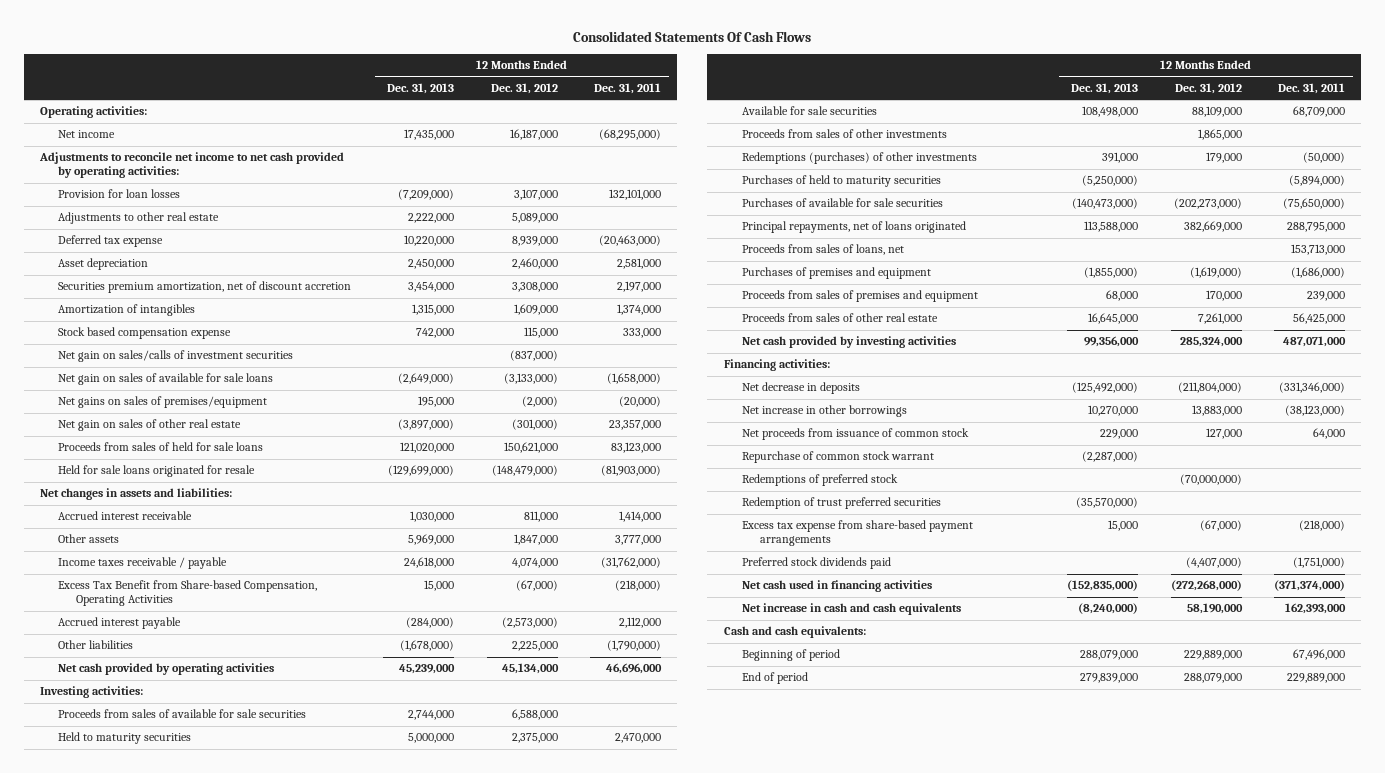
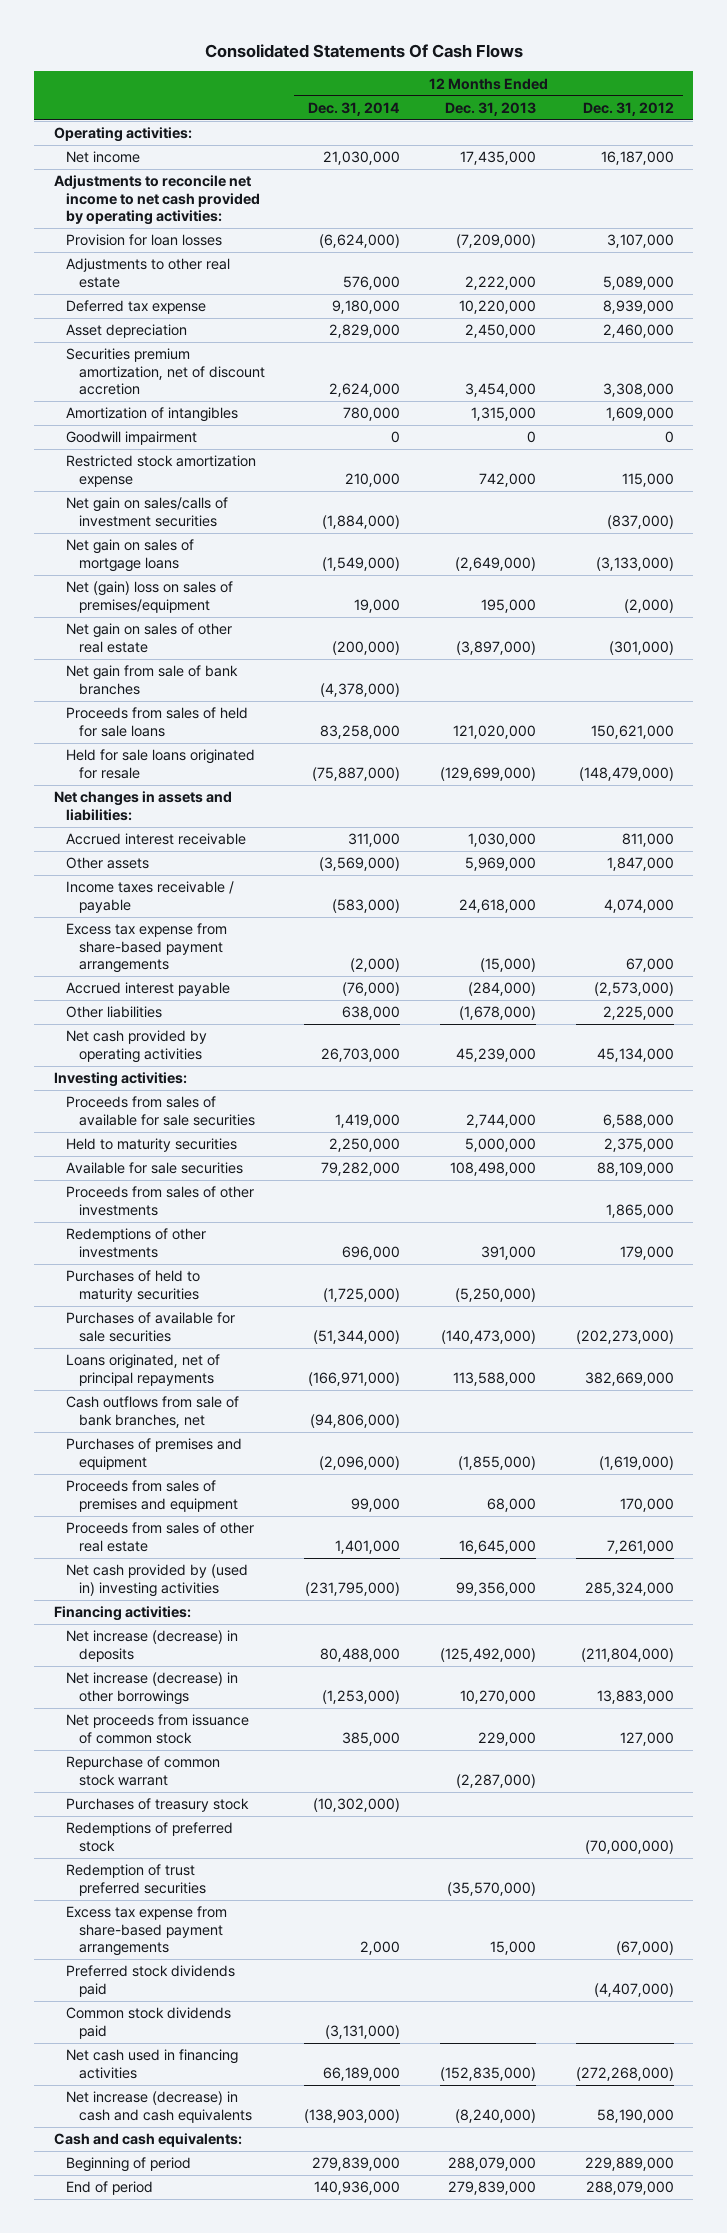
[594,82,662,94] Dec. 31, 2011 -> none
none -> [308,101,401,116] Dec. 31, 2014
none -> [66,431,198,446] Goodwill impairment
[57,327,231,340] Stock based compensation expense -> [66,455,257,487] Restricted stock amortization expense
[57,373,273,386] Net gain on sales of available for sale loans -> [66,539,195,572] Net gain on sales of mortgage loans
[57,396,267,409] Net gains on sales of premises/equipment -> [66,581,234,613] Net (gain) loss on sales of premises/equipment
none -> [66,665,239,695] Net gain from sale of bank branches
[57,580,317,607] Excess Tax Benefit from Share-based Compensation, Operating Activities -> [66,923,228,974] Excess tax expense from share-based payment arrangements
[424,580,455,592] 15,000 -> [479,958,536,973] (15,000)
[515,580,558,592] (67,000) -> [625,958,674,973] 67,000
[741,152,977,165] Redemptions (purchases) of other investments -> [66,1228,207,1258] Redemptions of other investments
[741,244,904,256] Proceeds from sales of loans, net -> none
[741,221,966,234] Principal repayments, net of loans originated -> [66,1354,221,1386] Loans originated, net of principal repayments
none -> [66,1396,240,1428] Cash outflows from sale of bank branches, net
[741,336,956,349] Net cash provided by investing activities -> [66,1564,249,1597] Net cash provided by (used in) investing activities
[741,382,860,395] Net decrease in deposits -> [66,1630,239,1662] Net increase (decrease) in deposits
[741,405,907,418] Net increase in other borrowings -> [66,1672,239,1705] Net increase (decrease) in other borrowings
none -> [66,1798,250,1813] Purchases of treasury stock
none -> [66,2007,232,2039] Common stock dividends paid
[741,603,961,616] Net increase in cash and cash equivalents -> [66,2091,252,2123] Net increase (decrease) in cash and cash equivalents

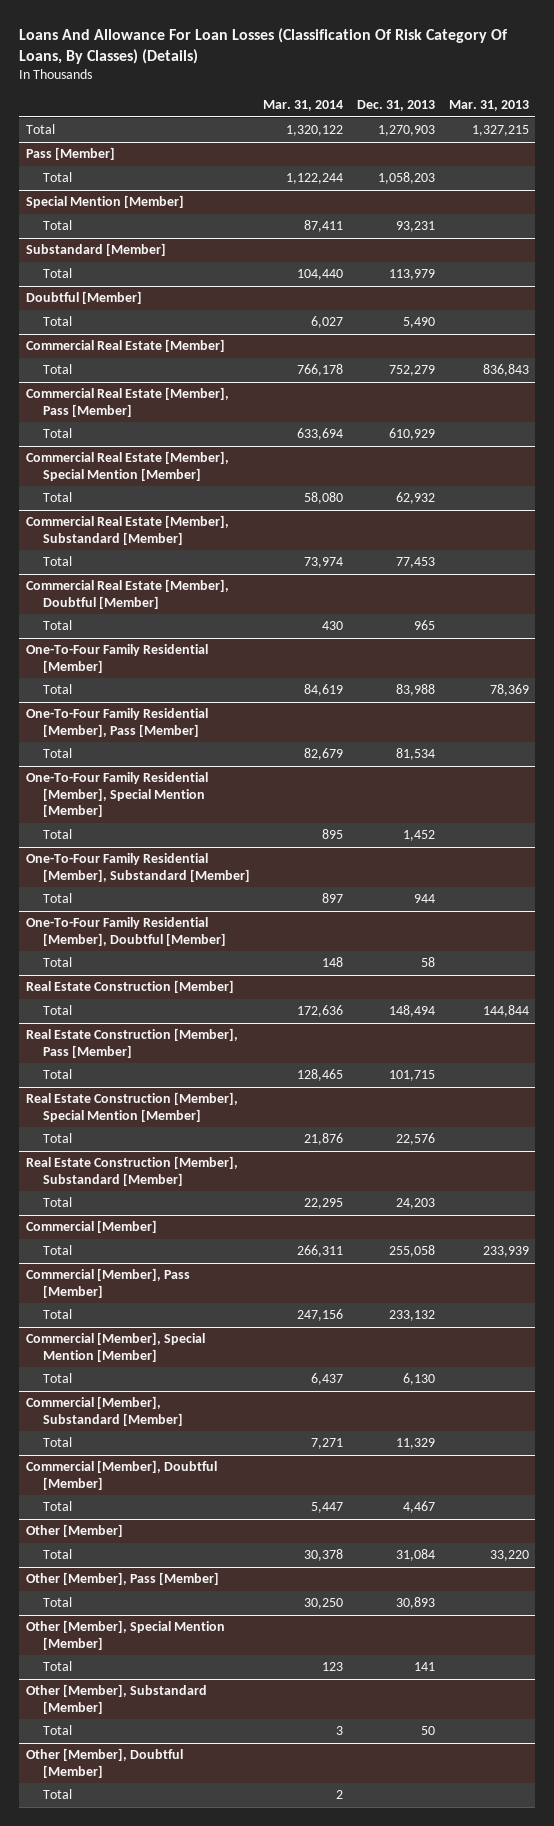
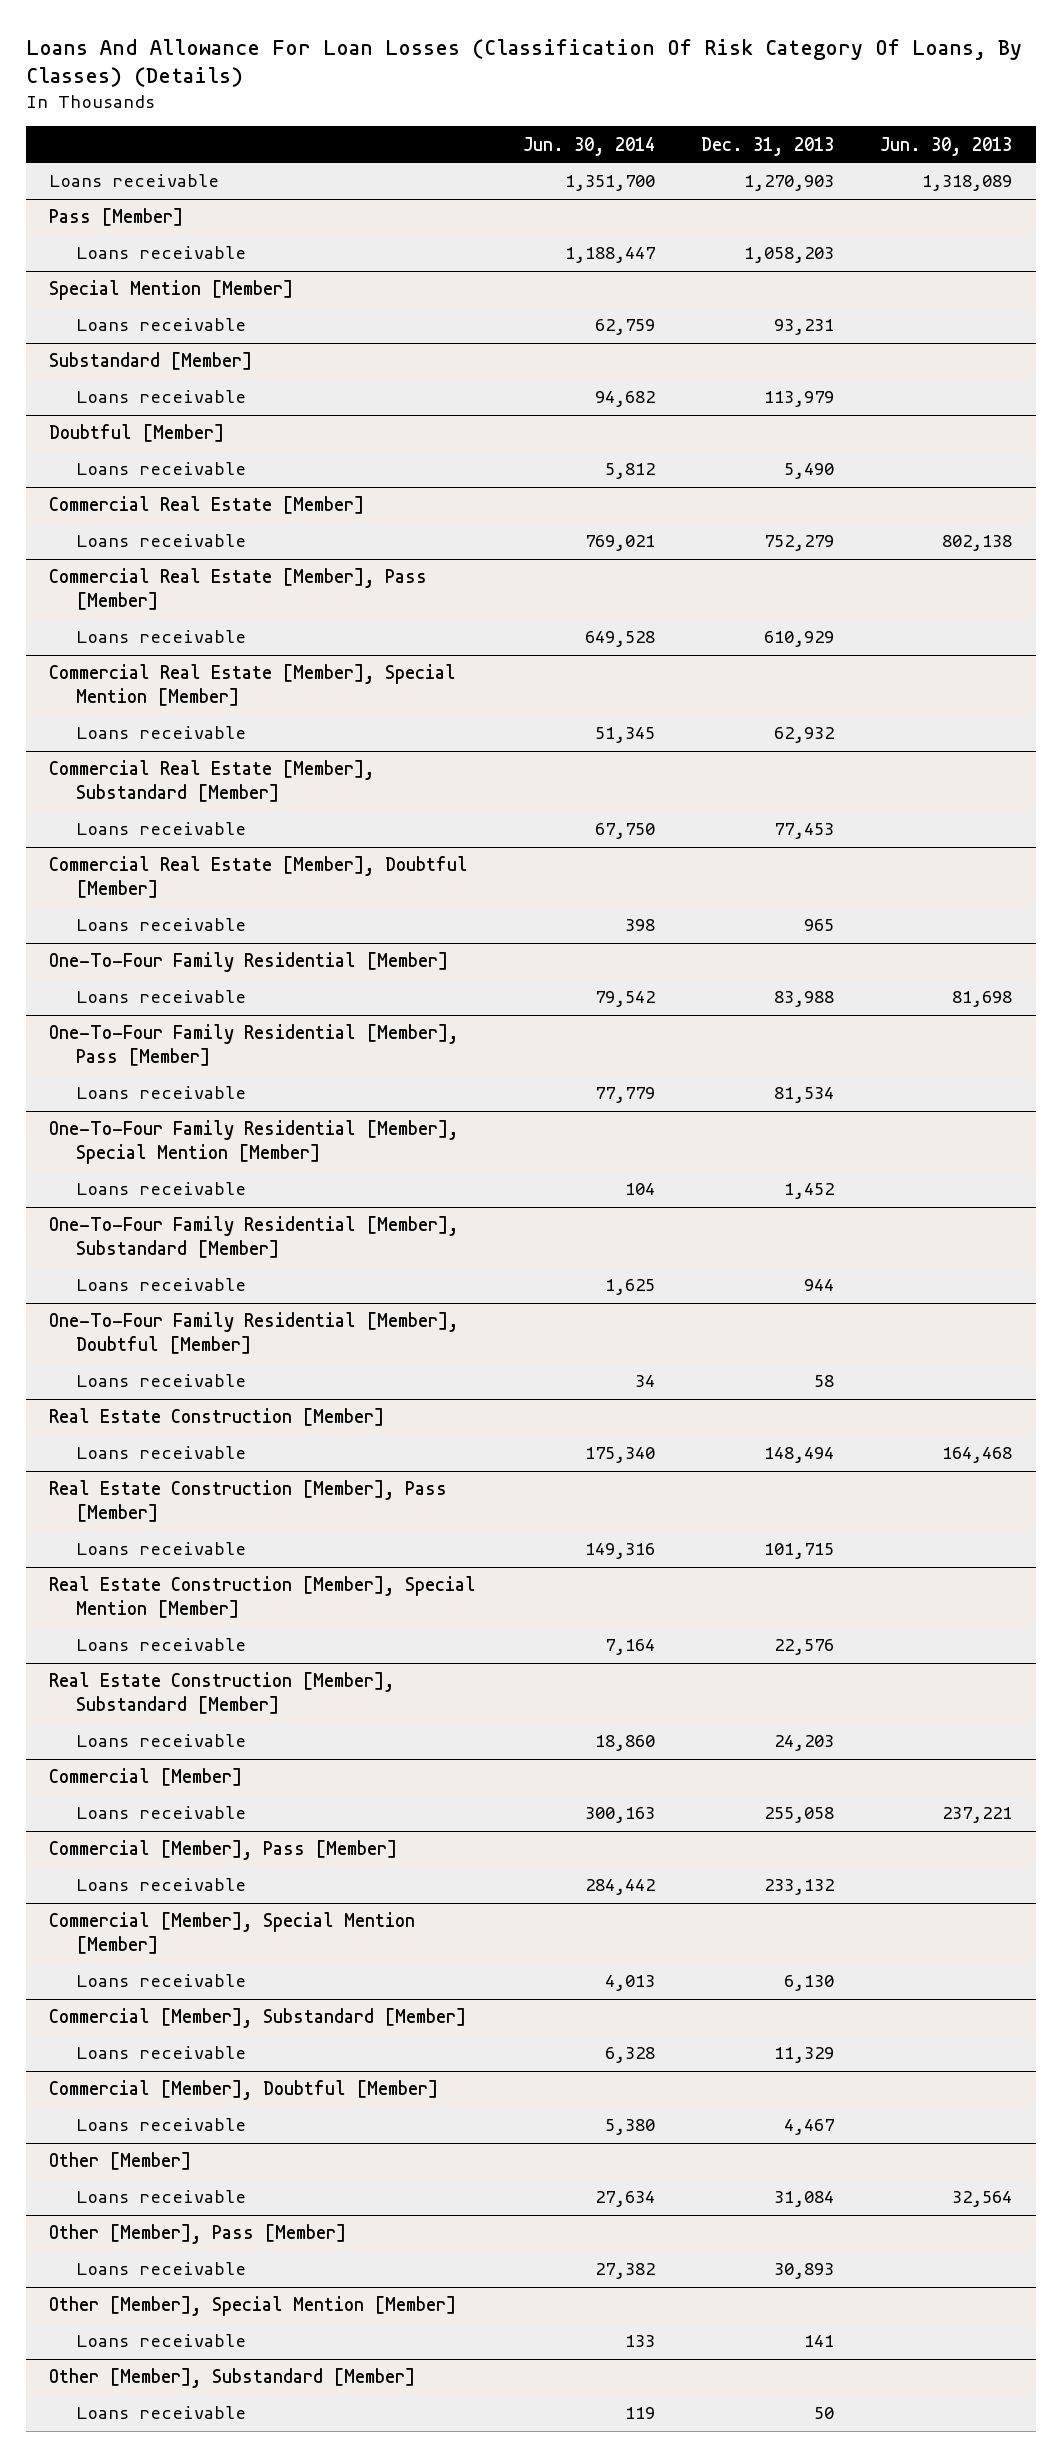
[263,100,344,112] Mar. 31, 2014 -> none
[448,100,529,112] Mar. 31, 2013 -> none
none -> [522,136,655,156] Jun. 30, 2014
none -> [880,136,1013,156] Jun. 30, 2013
[25,124,55,135] Total -> [49,174,220,188] Loans receivable
[42,172,72,183] Total -> [76,246,247,260] Loans receivable
[42,220,72,231] Total -> [76,318,247,332] Loans receivable
[42,268,72,279] Total -> [76,390,247,404] Loans receivable
[42,316,72,327] Total -> [76,462,247,476] Loans receivable
[42,364,72,375] Total -> [76,534,247,548] Loans receivable
[42,428,72,439] Total -> [76,630,247,644] Loans receivable
[42,492,72,503] Total -> [76,726,247,740] Loans receivable
[42,556,72,567] Total -> [76,822,247,836] Loans receivable
[42,620,72,631] Total -> [76,918,247,932] Loans receivable
[42,684,72,695] Total -> [76,990,247,1004] Loans receivable
[42,748,72,759] Total -> [76,1086,247,1100] Loans receivable
[42,829,72,840] Total -> [76,1182,247,1196] Loans receivable
[42,893,72,904] Total -> [76,1278,247,1292] Loans receivable
[42,957,72,968] Total -> [76,1374,247,1388] Loans receivable
[42,1005,72,1016] Total -> [76,1446,247,1460] Loans receivable
[42,1069,72,1080] Total -> [76,1542,247,1556] Loans receivable
[42,1133,72,1144] Total -> [76,1638,247,1652] Loans receivable
[42,1197,72,1208] Total -> [76,1734,247,1748] Loans receivable
[42,1245,72,1256] Total -> [76,1806,247,1820] Loans receivable
[42,1309,72,1320] Total -> [76,1878,247,1892] Loans receivable
[42,1373,72,1384] Total -> [76,1974,247,1988] Loans receivable
[42,1437,72,1448] Total -> [76,2046,247,2060] Loans receivable
[42,1501,72,1512] Total -> [76,2118,247,2132] Loans receivable
[42,1549,72,1560] Total -> [76,2190,247,2204] Loans receivable
[42,1597,72,1608] Total -> [76,2262,247,2276] Loans receivable
[42,1661,72,1672] Total -> [76,2334,247,2348] Loans receivable
[25,1748,183,1778] Other [Member], Doubtful [Member] -> none
[42,1789,72,1800] Total -> none
[42,1725,72,1736] Total -> [76,2406,247,2420] Loans receivable

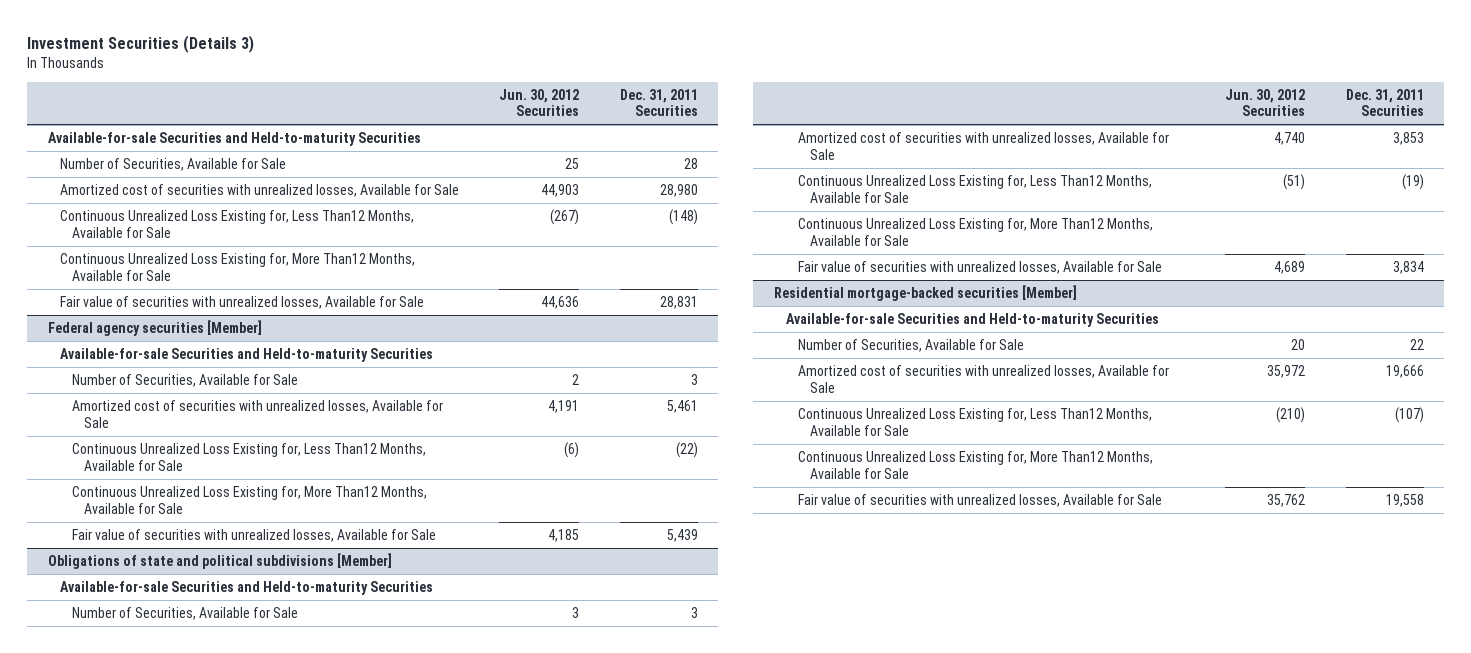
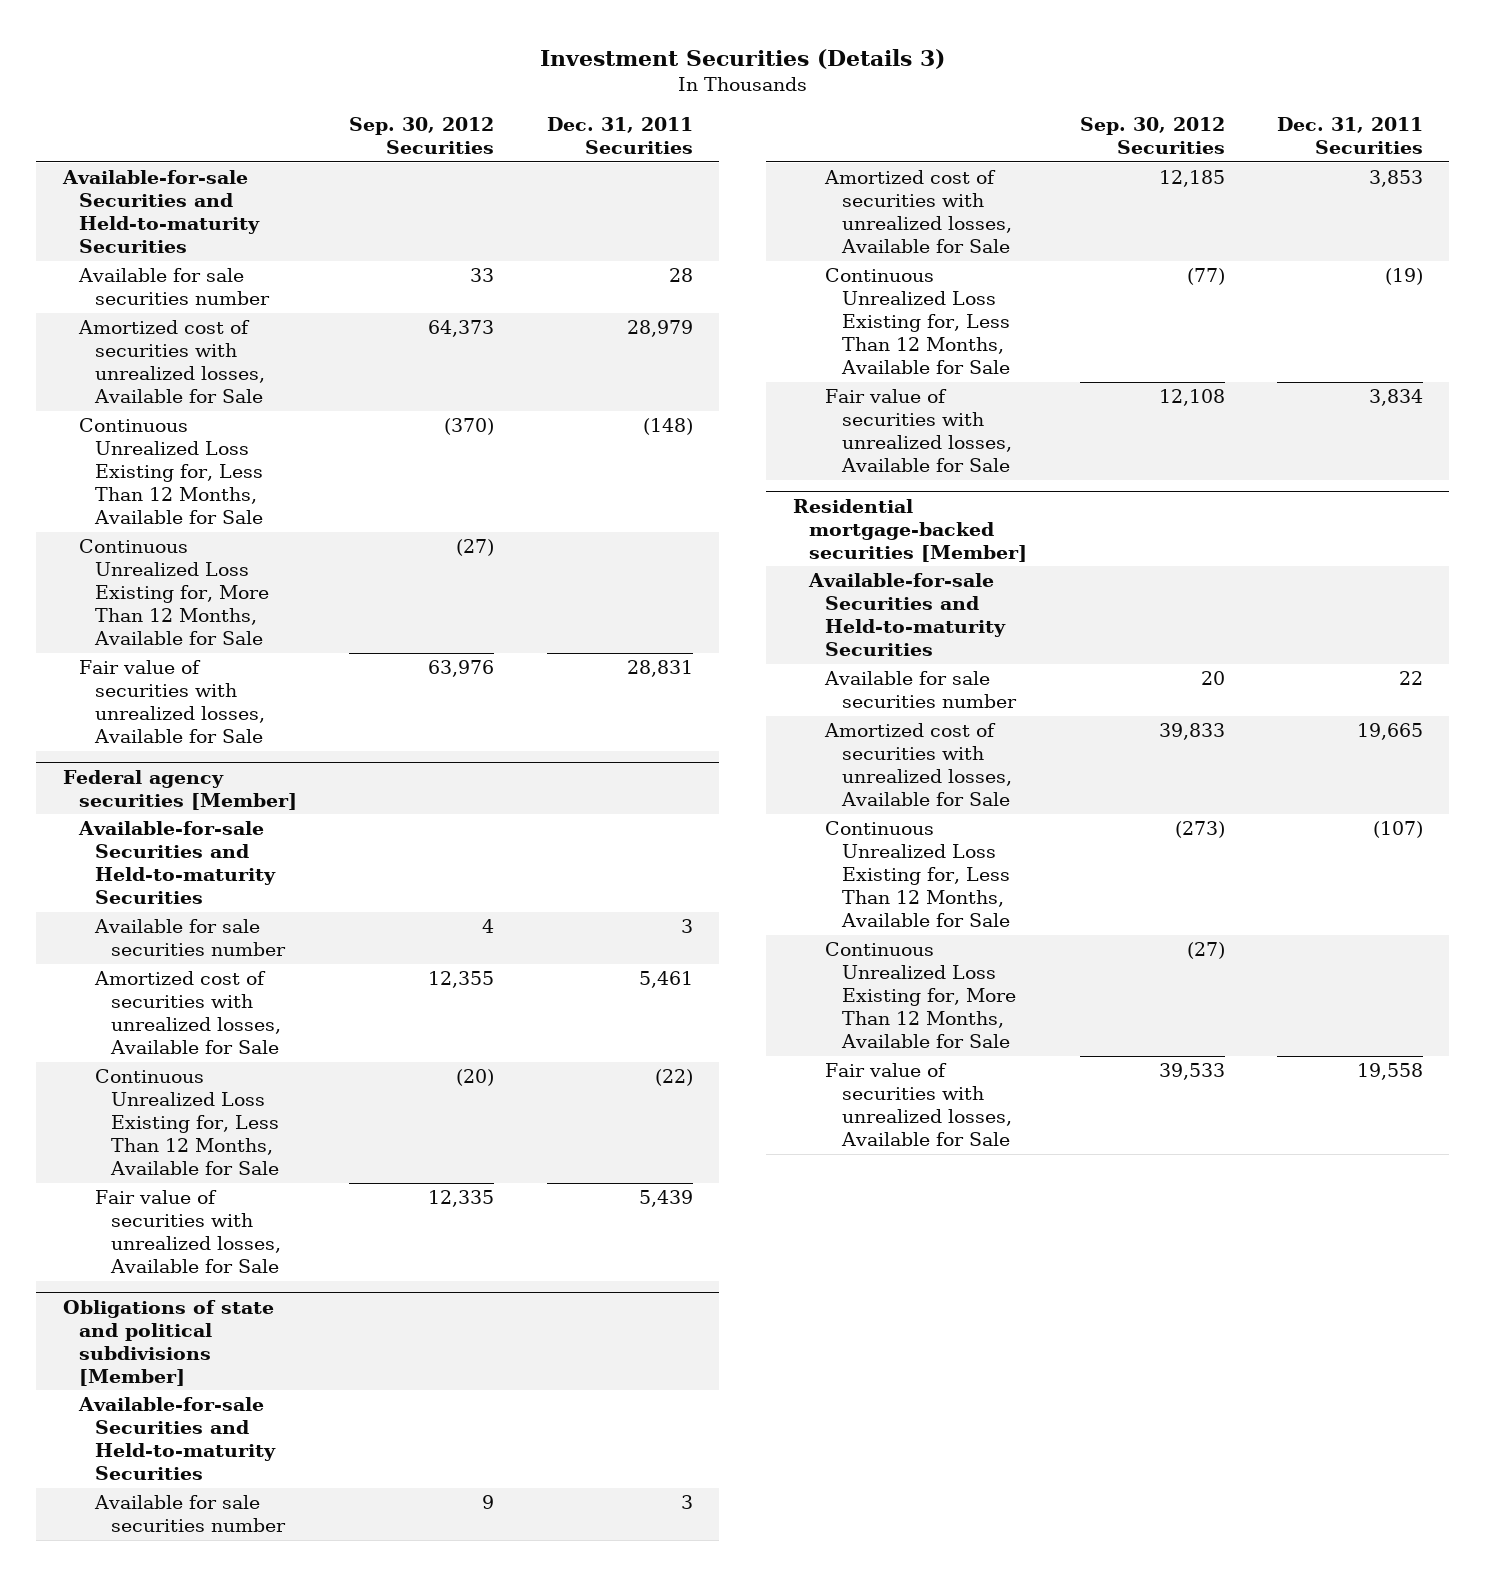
[499,88,580,117] Jun. 30, 2012 Securities -> none
none -> [349,117,495,155] Sep. 30, 2012 Securities
[59,157,286,171] Number of Securities, Available for Sale -> [77,268,271,306] Available for sale securities number
[659,183,698,197] 28,980 -> [626,320,693,338] 28,979
[59,209,414,238] Continuous Unrealized Loss Existing for, Less Than12 Months, Available for Sale -> [78,418,264,525] Continuous Unrealized Loss Existing for, Less Than 12 Months, Available for Sale
[59,252,415,281] Continuous Unrealized Loss Existing for, More Than12 Months, Available for Sale -> [78,539,270,646] Continuous Unrealized Loss Existing for, More Than 12 Months, Available for Sale
[71,373,298,387] Number of Securities, Available for Sale -> [94,919,287,957] Available for sale securities number
[71,485,427,514] Continuous Unrealized Loss Existing for, More Than12 Months, Available for Sale -> none
[71,442,426,471] Continuous Unrealized Loss Existing for, Less Than12 Months, Available for Sale -> [95,1069,280,1176] Continuous Unrealized Loss Existing for, Less Than 12 Months, Available for Sale
[71,606,298,620] Number of Securities, Available for Sale -> [94,1495,287,1533] Available for sale securities number
[797,217,1153,246] Continuous Unrealized Loss Existing for, More Than12 Months, Available for Sale -> none
[797,174,1152,203] Continuous Unrealized Loss Existing for, Less Than12 Months, Available for Sale -> [825,268,1010,375] Continuous Unrealized Loss Existing for, Less Than 12 Months, Available for Sale
[797,338,1024,352] Number of Securities, Available for Sale -> [824,671,1017,709] Available for sale securities number
[1385,364,1424,378] 19,666 -> [1357,723,1424,741] 19,665
[797,407,1152,436] Continuous Unrealized Loss Existing for, Less Than12 Months, Available for Sale -> [825,821,1010,928] Continuous Unrealized Loss Existing for, Less Than 12 Months, Available for Sale
[797,450,1153,479] Continuous Unrealized Loss Existing for, More Than12 Months, Available for Sale -> [825,942,1016,1049] Continuous Unrealized Loss Existing for, More Than 12 Months, Available for Sale

